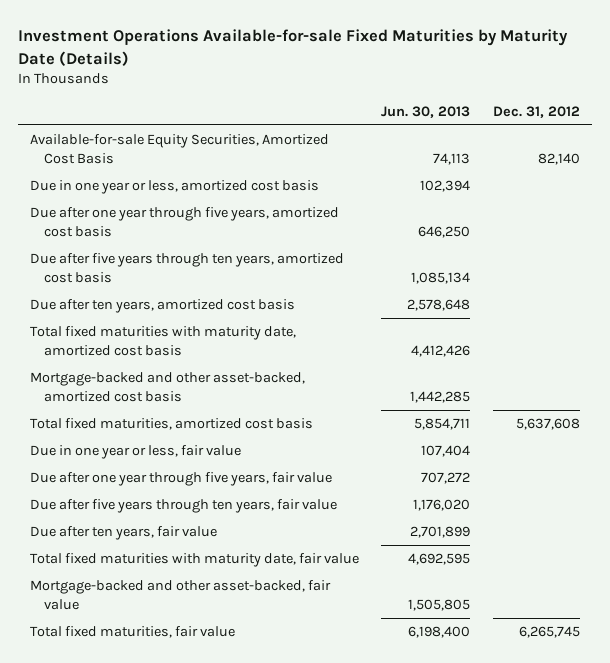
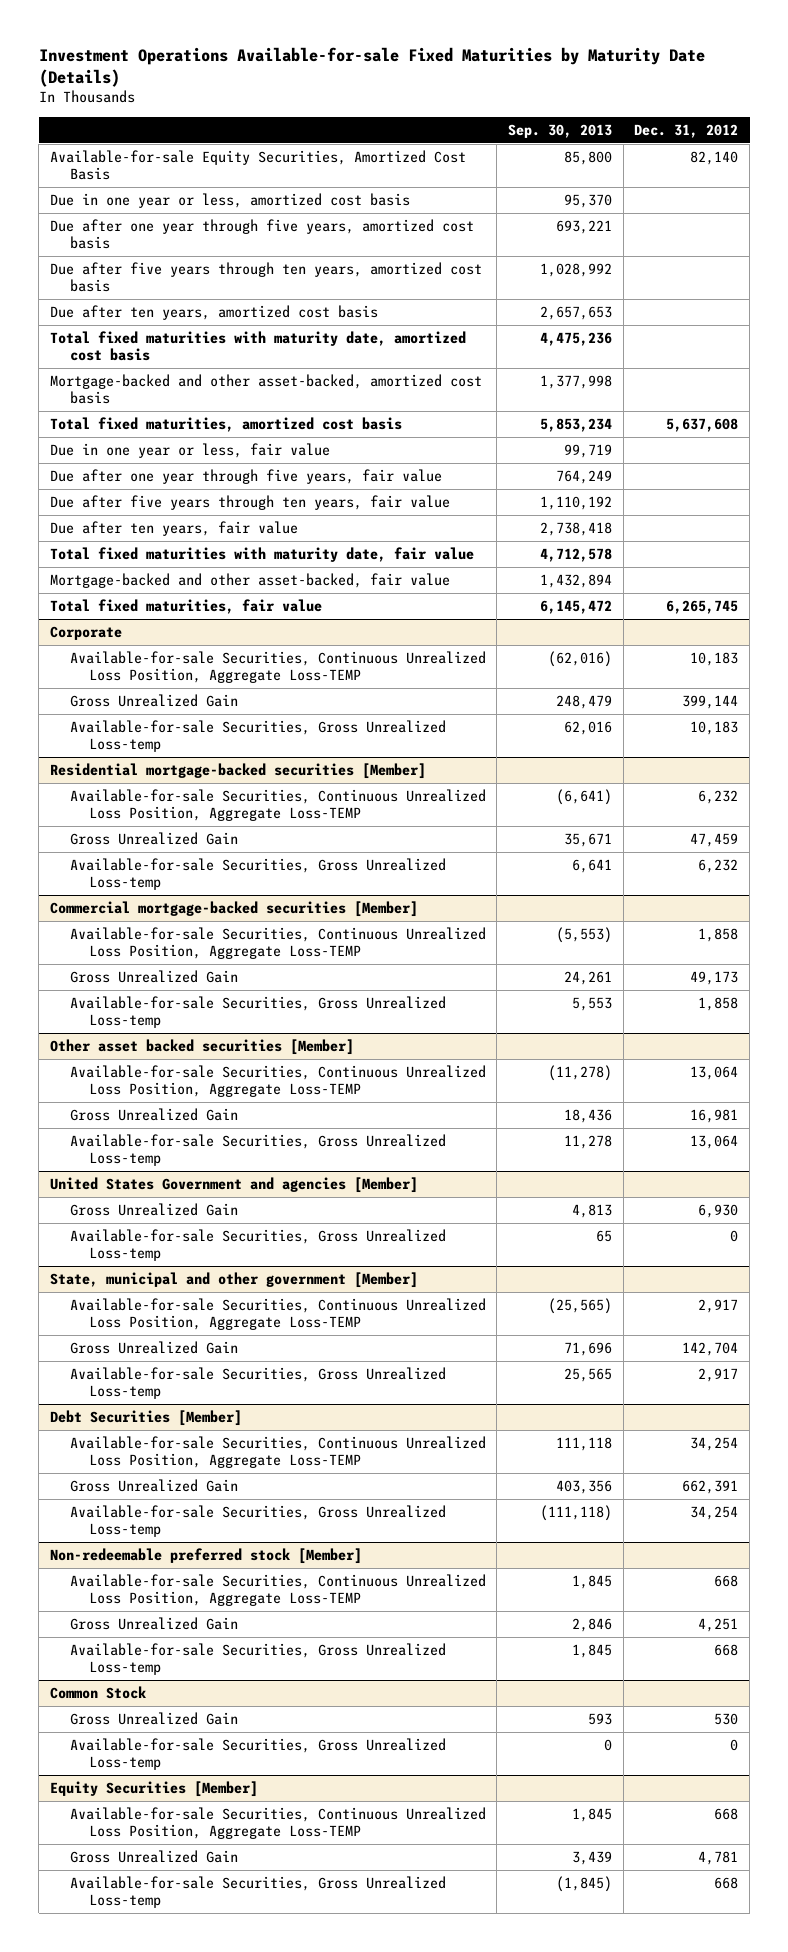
[381,105,471,118] Jun. 30, 2013 -> none
none -> [507,123,612,138] Sep. 30, 2013
none -> [49,626,122,641] Corporate
none -> [69,651,486,683] Available-for-sale Securities, Continuous Unrealized Loss Position, Aggregate Loss-TEMP
none -> [69,694,238,708] Gross Unrealized Gain
none -> [69,720,446,752] Available-for-sale Securities, Gross Unrealized Loss-temp
none -> [49,763,426,780] Residential mortgage-backed securities [Member]
none -> [69,789,486,821] Available-for-sale Securities, Continuous Unrealized Loss Position, Aggregate Loss-TEMP
none -> [69,832,238,846] Gross Unrealized Gain
none -> [69,858,446,890] Available-for-sale Securities, Gross Unrealized Loss-temp
none -> [49,901,418,918] Commercial mortgage-backed securities [Member]
none -> [69,927,486,959] Available-for-sale Securities, Continuous Unrealized Loss Position, Aggregate Loss-TEMP
none -> [69,970,238,984] Gross Unrealized Gain
none -> [69,996,446,1028] Available-for-sale Securities, Gross Unrealized Loss-temp
none -> [49,1039,354,1056] Other asset backed securities [Member]
none -> [69,1065,486,1097] Available-for-sale Securities, Continuous Unrealized Loss Position, Aggregate Loss-TEMP
none -> [69,1108,238,1122] Gross Unrealized Gain
none -> [69,1134,446,1166] Available-for-sale Securities, Gross Unrealized Loss-temp
none -> [49,1177,418,1194] United States Government and agencies [Member]
none -> [69,1203,238,1217] Gross Unrealized Gain
none -> [69,1229,446,1261] Available-for-sale Securities, Gross Unrealized Loss-temp
none -> [49,1272,418,1289] State, municipal and other government [Member]
none -> [69,1298,486,1330] Available-for-sale Securities, Continuous Unrealized Loss Position, Aggregate Loss-TEMP
none -> [69,1341,238,1355] Gross Unrealized Gain
none -> [69,1367,446,1399] Available-for-sale Securities, Gross Unrealized Loss-temp
none -> [49,1410,242,1427] Debt Securities [Member]
none -> [69,1436,486,1468] Available-for-sale Securities, Continuous Unrealized Loss Position, Aggregate Loss-TEMP
none -> [69,1479,238,1493] Gross Unrealized Gain
none -> [69,1505,446,1537] Available-for-sale Securities, Gross Unrealized Loss-temp
none -> [49,1548,362,1565] Non-redeemable preferred stock [Member]
none -> [69,1574,486,1606] Available-for-sale Securities, Continuous Unrealized Loss Position, Aggregate Loss-TEMP
none -> [69,1617,238,1631] Gross Unrealized Gain
none -> [69,1643,446,1675] Available-for-sale Securities, Gross Unrealized Loss-temp
none -> [49,1686,146,1700] Common Stock
none -> [69,1712,238,1726] Gross Unrealized Gain
none -> [69,1738,446,1770] Available-for-sale Securities, Gross Unrealized Loss-temp
none -> [49,1781,258,1798] Equity Securities [Member]
none -> [69,1807,486,1839] Available-for-sale Securities, Continuous Unrealized Loss Position, Aggregate Loss-TEMP
none -> [69,1850,238,1864] Gross Unrealized Gain
none -> [69,1876,446,1908] Available-for-sale Securities, Gross Unrealized Loss-temp

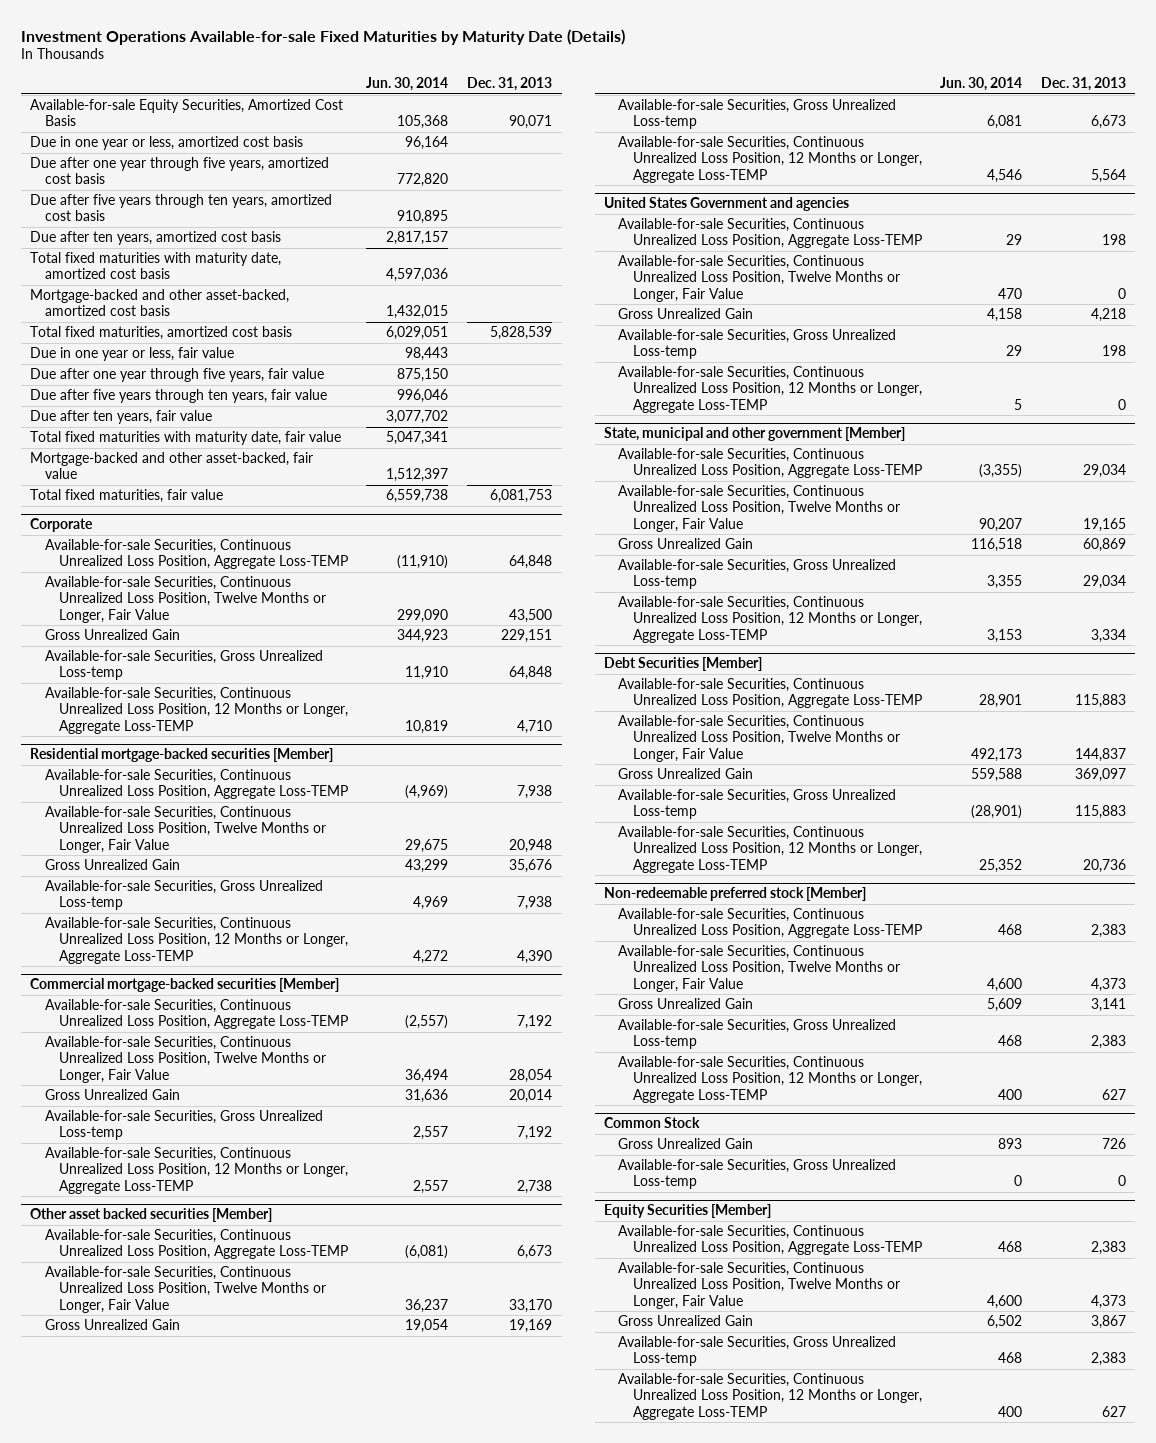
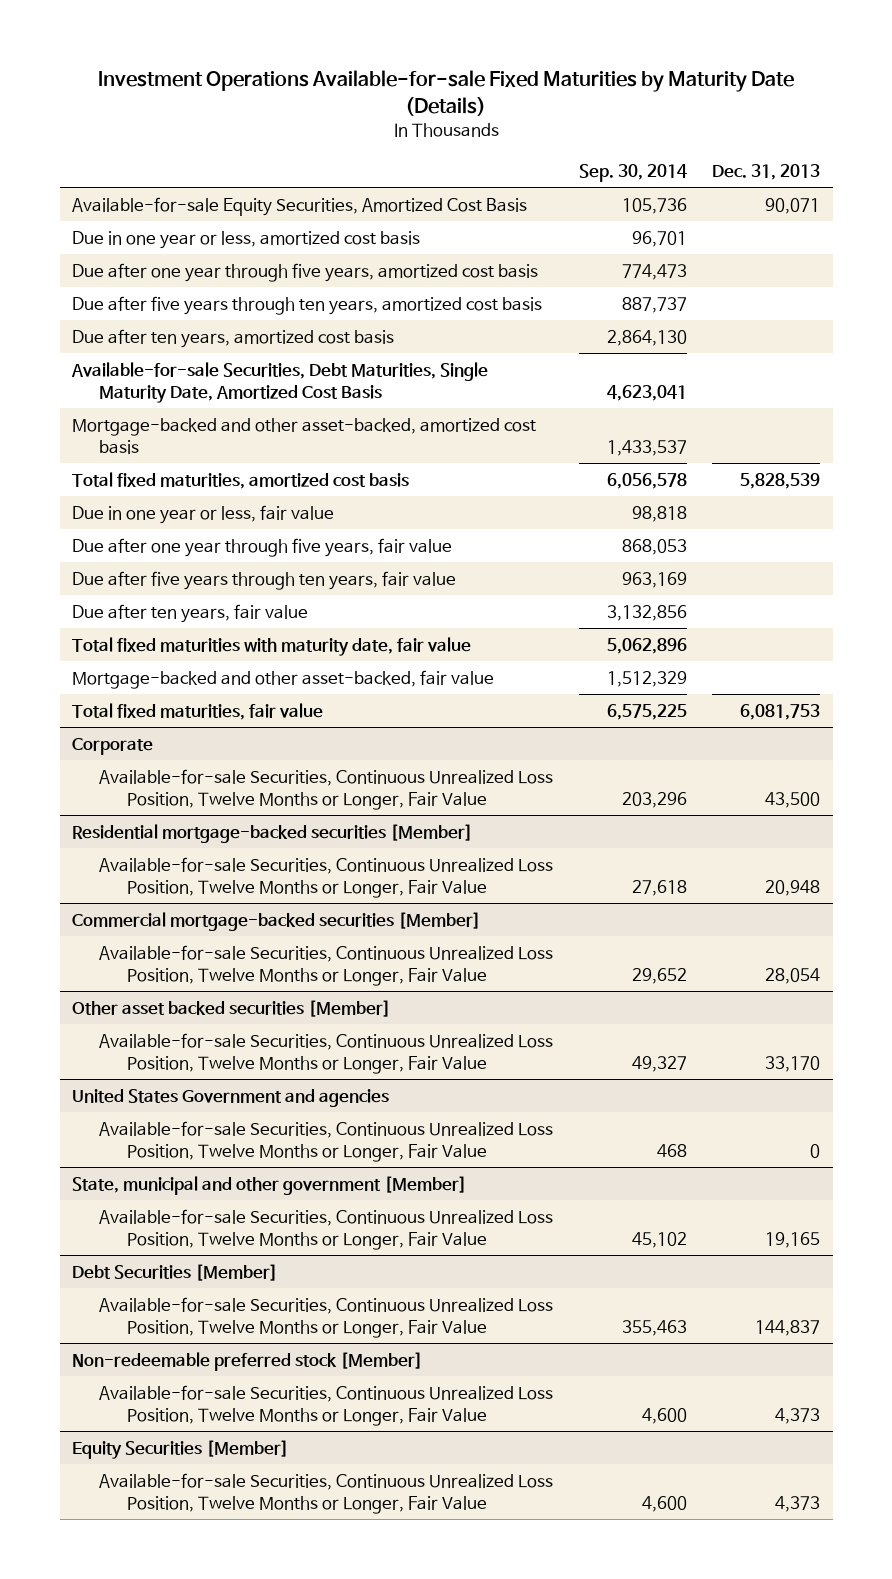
[366,76,449,91] Jun. 30, 2014 -> none
none -> [578,163,687,182] Sep. 30, 2014
[30,252,282,280] Total fixed maturities with maturity date, amortized cost basis -> none
none -> [71,361,489,403] Available-for-sale Securities, Debt Maturities, Single Maturity Date, Amortized Cost Basis
[44,539,348,570] Available-for-sale Securities, Continuous Unrealized Loss Position, Aggregate Loss-TEMP -> none
[44,629,180,641] Gross Unrealized Gain -> none
[44,650,323,681] Available-for-sale Securities, Gross Unrealized Loss-temp -> none
[44,687,348,734] Available-for-sale Securities, Continuous Unrealized Loss Position, 12 Months or Longer, Aggregate Loss-TEMP -> none
[44,769,348,800] Available-for-sale Securities, Continuous Unrealized Loss Position, Aggregate Loss-TEMP -> none
[44,859,180,871] Gross Unrealized Gain -> none
[44,880,323,911] Available-for-sale Securities, Gross Unrealized Loss-temp -> none
[44,917,348,964] Available-for-sale Securities, Continuous Unrealized Loss Position, 12 Months or Longer, Aggregate Loss-TEMP -> none
[44,999,348,1030] Available-for-sale Securities, Continuous Unrealized Loss Position, Aggregate Loss-TEMP -> none
[44,1089,180,1101] Gross Unrealized Gain -> none
[44,1110,323,1141] Available-for-sale Securities, Gross Unrealized Loss-temp -> none
[44,1147,348,1194] Available-for-sale Securities, Continuous Unrealized Loss Position, 12 Months or Longer, Aggregate Loss-TEMP -> none
[44,1229,348,1260] Available-for-sale Securities, Continuous Unrealized Loss Position, Aggregate Loss-TEMP -> none
[44,1319,180,1331] Gross Unrealized Gain -> none
[618,99,897,130] Available-for-sale Securities, Gross Unrealized Loss-temp -> none
[618,136,922,183] Available-for-sale Securities, Continuous Unrealized Loss Position, 12 Months or Longer, Aggregate Loss-TEMP -> none
[618,218,922,249] Available-for-sale Securities, Continuous Unrealized Loss Position, Aggregate Loss-TEMP -> none
[618,308,754,320] Gross Unrealized Gain -> none
[618,329,897,360] Available-for-sale Securities, Gross Unrealized Loss-temp -> none
[618,366,922,413] Available-for-sale Securities, Continuous Unrealized Loss Position, 12 Months or Longer, Aggregate Loss-TEMP -> none
[618,448,922,479] Available-for-sale Securities, Continuous Unrealized Loss Position, Aggregate Loss-TEMP -> none
[618,538,754,550] Gross Unrealized Gain -> none
[618,559,897,590] Available-for-sale Securities, Gross Unrealized Loss-temp -> none
[618,596,922,643] Available-for-sale Securities, Continuous Unrealized Loss Position, 12 Months or Longer, Aggregate Loss-TEMP -> none
[618,678,922,709] Available-for-sale Securities, Continuous Unrealized Loss Position, Aggregate Loss-TEMP -> none
[618,768,754,780] Gross Unrealized Gain -> none
[618,789,897,820] Available-for-sale Securities, Gross Unrealized Loss-temp -> none
[618,826,922,873] Available-for-sale Securities, Continuous Unrealized Loss Position, 12 Months or Longer, Aggregate Loss-TEMP -> none
[618,908,922,939] Available-for-sale Securities, Continuous Unrealized Loss Position, Aggregate Loss-TEMP -> none
[618,998,754,1010] Gross Unrealized Gain -> none
[618,1019,897,1050] Available-for-sale Securities, Gross Unrealized Loss-temp -> none
[618,1056,922,1103] Available-for-sale Securities, Continuous Unrealized Loss Position, 12 Months or Longer, Aggregate Loss-TEMP -> none
[604,1117,701,1129] Common Stock -> none
[618,1138,754,1150] Gross Unrealized Gain -> none
[618,1159,897,1190] Available-for-sale Securities, Gross Unrealized Loss-temp -> none
[618,1225,922,1256] Available-for-sale Securities, Continuous Unrealized Loss Position, Aggregate Loss-TEMP -> none
[618,1315,754,1327] Gross Unrealized Gain -> none
[618,1336,897,1367] Available-for-sale Securities, Gross Unrealized Loss-temp -> none
[618,1373,922,1420] Available-for-sale Securities, Continuous Unrealized Loss Position, 12 Months or Longer, Aggregate Loss-TEMP -> none

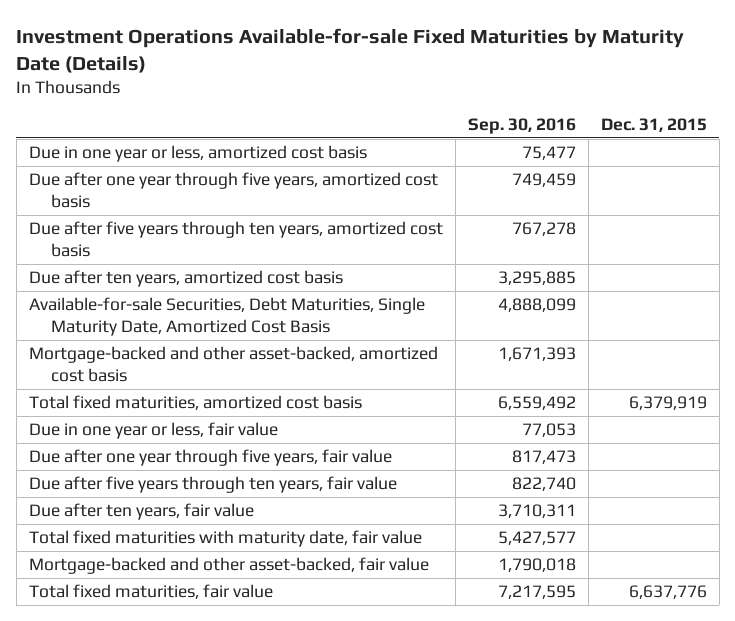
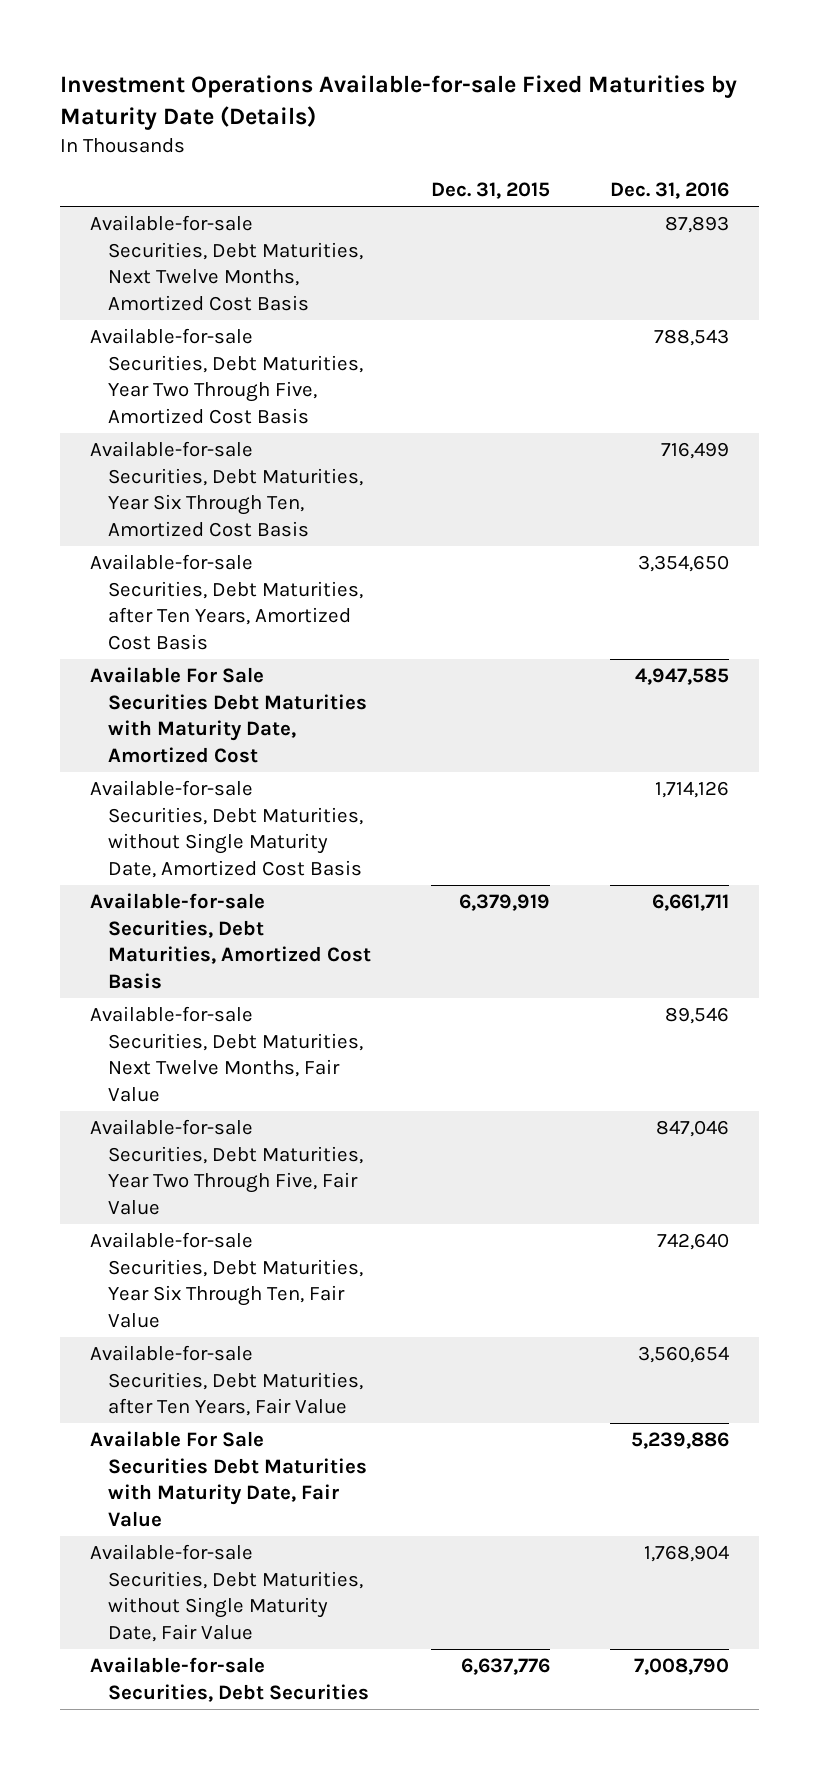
[467,117,576,134] Sep. 30, 2016 -> none
none -> [609,181,729,199] Dec. 31, 2016
[28,530,422,548] Total fixed maturities with maturity date, fair value -> none
[28,145,367,163] Due in one year or less, amortized cost basis -> [90,215,363,311] Available-for-sale Securities, Debt Maturities, Next Twelve Months, Amortized Cost Basis
[28,172,438,208] Due after one year through five years, amortized cost basis -> [90,328,363,424] Available-for-sale Securities, Debt Maturities, Year Two Through Five, Amortized Cost Basis
[28,221,443,257] Due after five years through ten years, amortized cost basis -> [90,441,363,537] Available-for-sale Securities, Debt Maturities, Year Six Through Ten, Amortized Cost Basis
[28,270,343,288] Due after ten years, amortized cost basis -> [90,554,363,650] Available-for-sale Securities, Debt Maturities, after Ten Years, Amortized Cost Basis
[28,297,425,336] Available-for-sale Securities, Debt Maturities, Single Maturity Date, Amortized Cost Basis -> [90,667,367,763] Available For Sale Securities Debt Maturities with Maturity Date, Amortized Cost
[28,346,438,382] Mortgage-backed and other asset-backed, amortized cost basis -> [90,780,363,878] Available-for-sale Securities, Debt Maturities, without Single Maturity Date, Amortized Cost Basis
[28,395,362,411] Total fixed maturities, amortized cost basis -> [90,893,371,989] Available-for-sale Securities, Debt Maturities, Amortized Cost Basis
[28,422,278,440] Due in one year or less, fair value -> [90,1006,363,1102] Available-for-sale Securities, Debt Maturities, Next Twelve Months, Fair Value
[28,449,392,467] Due after one year through five years, fair value -> [90,1119,363,1215] Available-for-sale Securities, Debt Maturities, Year Two Through Five, Fair Value
[28,476,397,494] Due after five years through ten years, fair value -> [90,1232,363,1328] Available-for-sale Securities, Debt Maturities, Year Six Through Ten, Fair Value
[28,503,254,521] Due after ten years, fair value -> [90,1345,363,1417] Available-for-sale Securities, Debt Maturities, after Ten Years, Fair Value
none -> [90,1431,367,1527] Available For Sale Securities Debt Maturities with Maturity Date, Fair Value
[28,557,429,575] Mortgage-backed and other asset-backed, fair value -> [90,1544,363,1642] Available-for-sale Securities, Debt Maturities, without Single Maturity Date, Fair Value
[28,584,273,600] Total fixed maturities, fair value -> [90,1657,369,1702] Available-for-sale Securities, Debt Securities

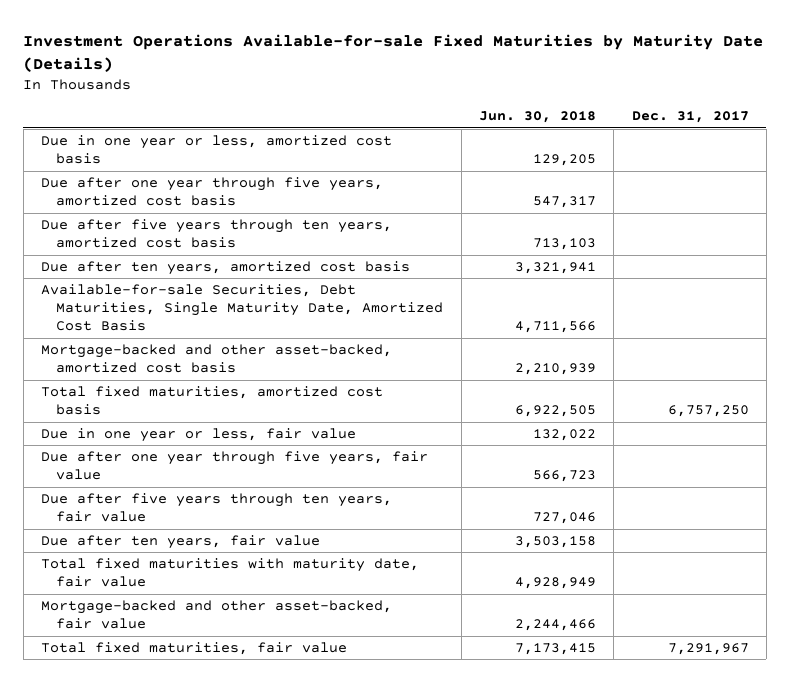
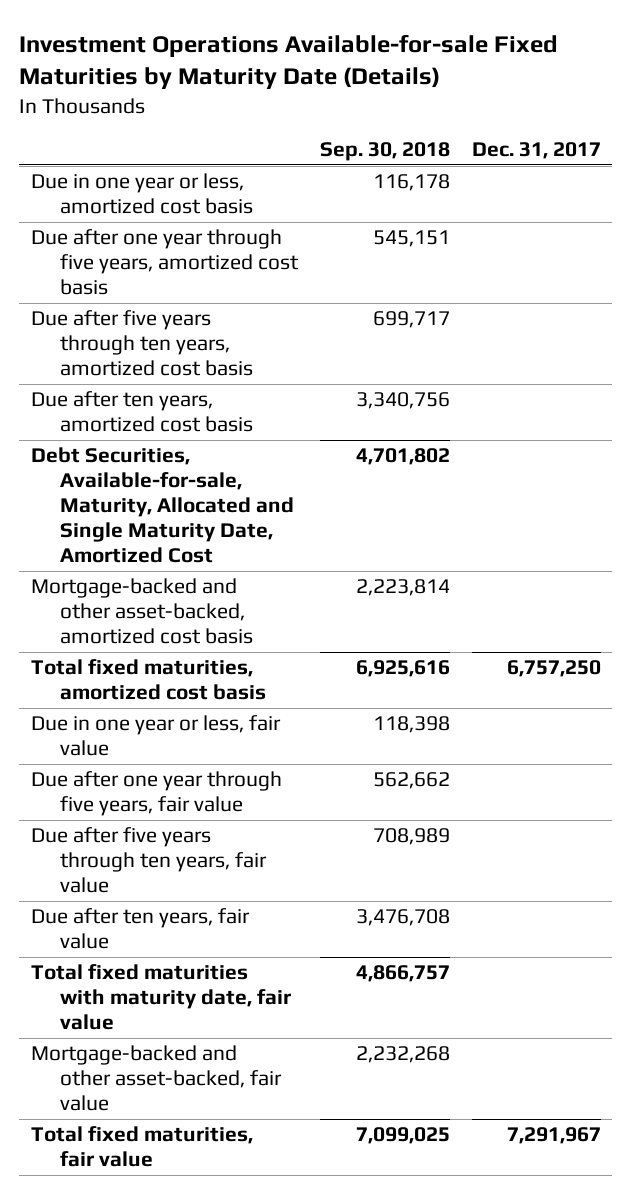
[478,111,596,124] Jun. 30, 2018 -> none
none -> [319,141,450,161] Sep. 30, 2018
[41,284,444,332] Available-for-sale Securities, Debt Maturities, Single Maturity Date, Amortized Cost Basis -> [30,447,294,564] Debt Securities, Available-for-sale, Maturity, Allocated and Single Maturity Date, Amortized Cost

